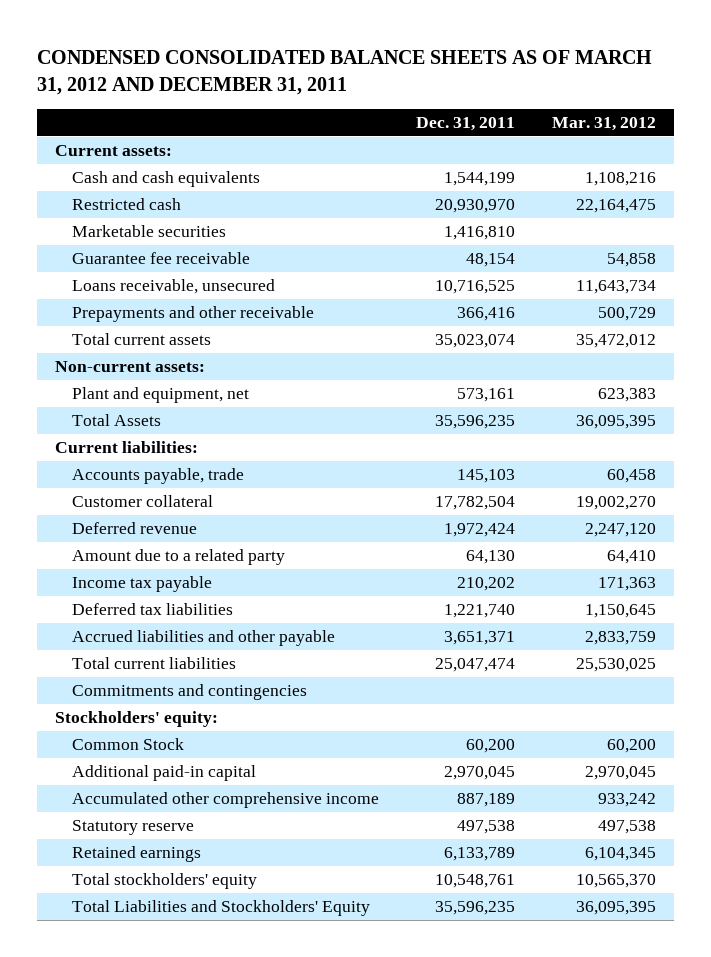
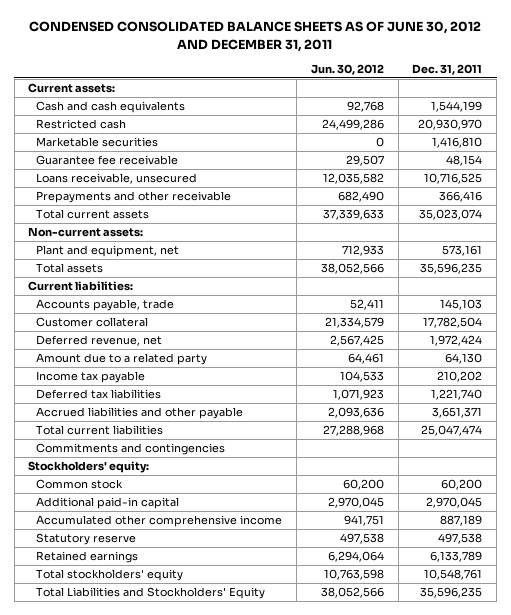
[36,50,652,96] CONDENSED CONSOLIDATED BALANCE SHEETS AS OF MARCH 31, 2012 AND DECEMBER 31, 2011 -> [29,21,482,52] CONDENSED CONSOLIDATED BALANCE SHEETS AS OF JUNE 30, 2012 AND DECEMBER 31, 2011
[551,116,656,131] Mar. 31, 2012 -> none
none -> [310,63,384,75] Jun. 30, 2012
[72,414,162,427] Total Assets -> [36,263,104,274] Total assets
[72,522,198,535] Deferred revenue -> [36,335,163,347] Deferred revenue, net
[72,738,185,751] Common Stock -> [36,479,124,490] Common stock

